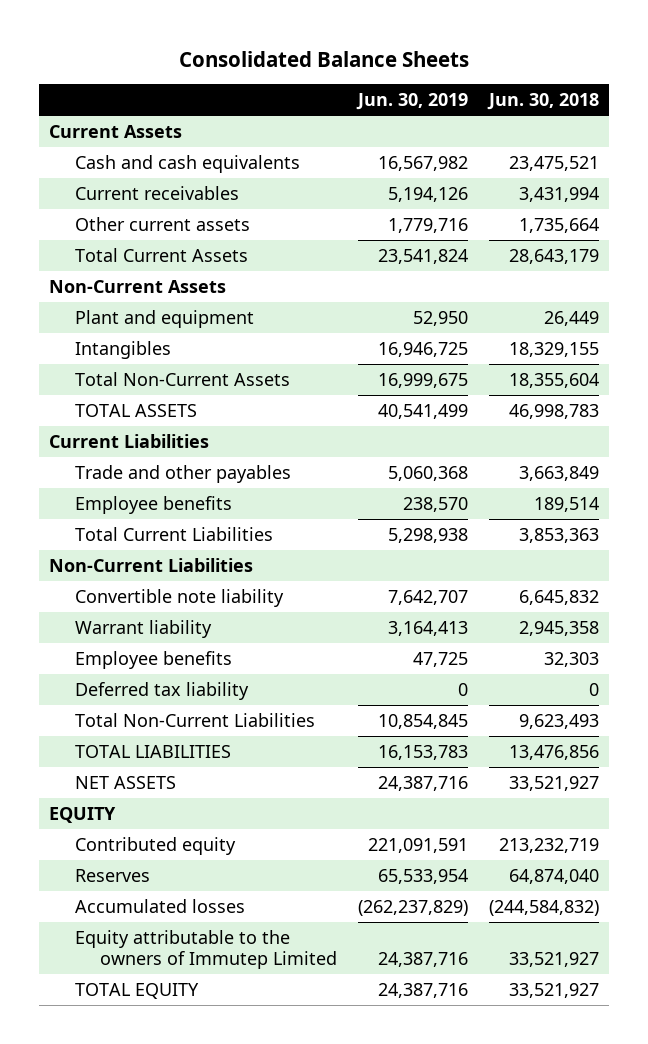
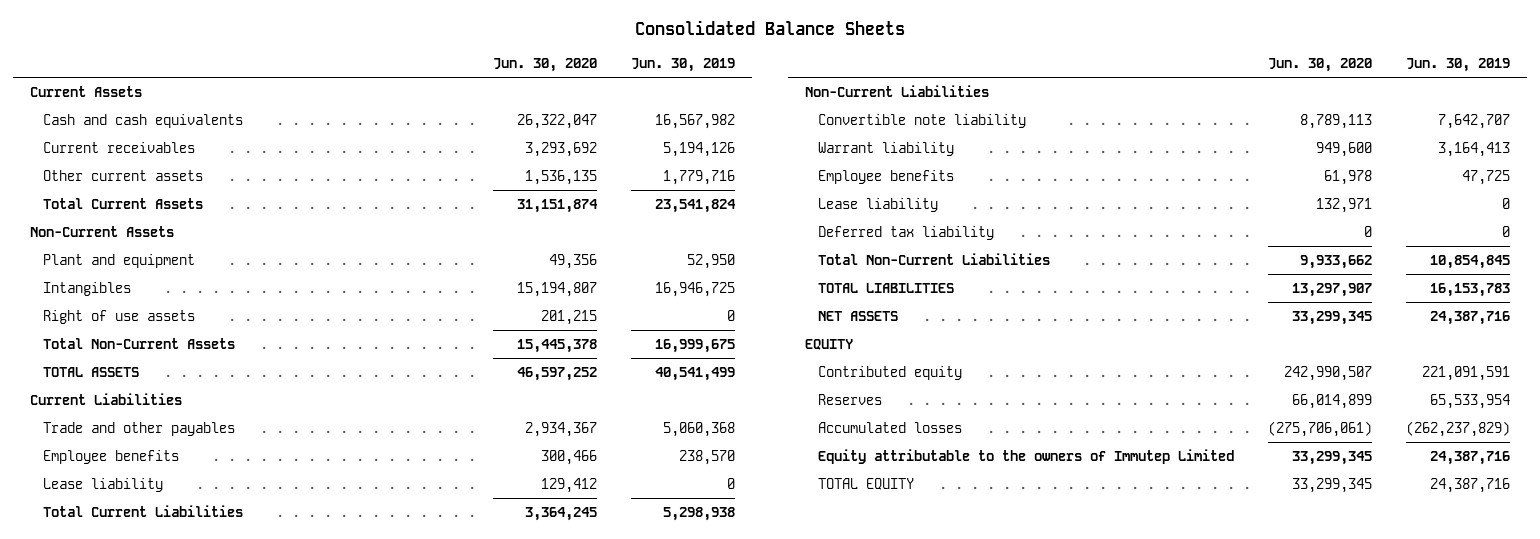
[487,93,600,111] Jun. 30, 2018 -> none
none -> [493,58,598,73] Jun. 30, 2020
none -> [43,309,196,324] Right of use assets
none -> [43,477,164,492] Lease liability
none -> [817,197,938,212] Lease liability

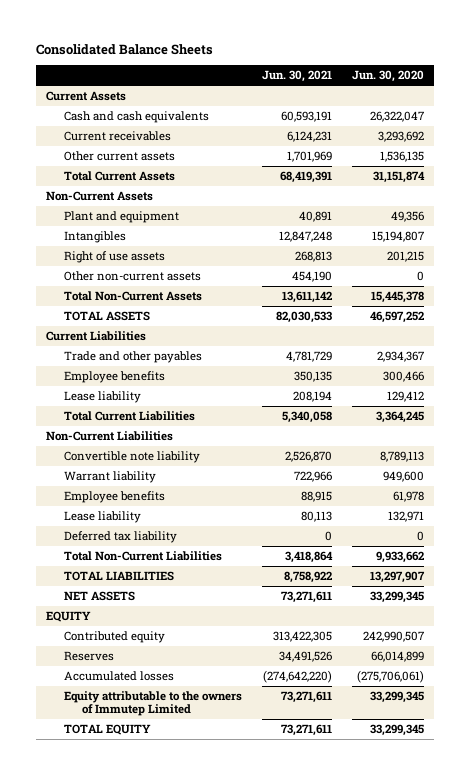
[631,58,736,73] Jun. 30, 2019 -> none
none -> [261,70,332,83] Jun. 30, 2021
none -> [63,271,201,282] Other non-current assets

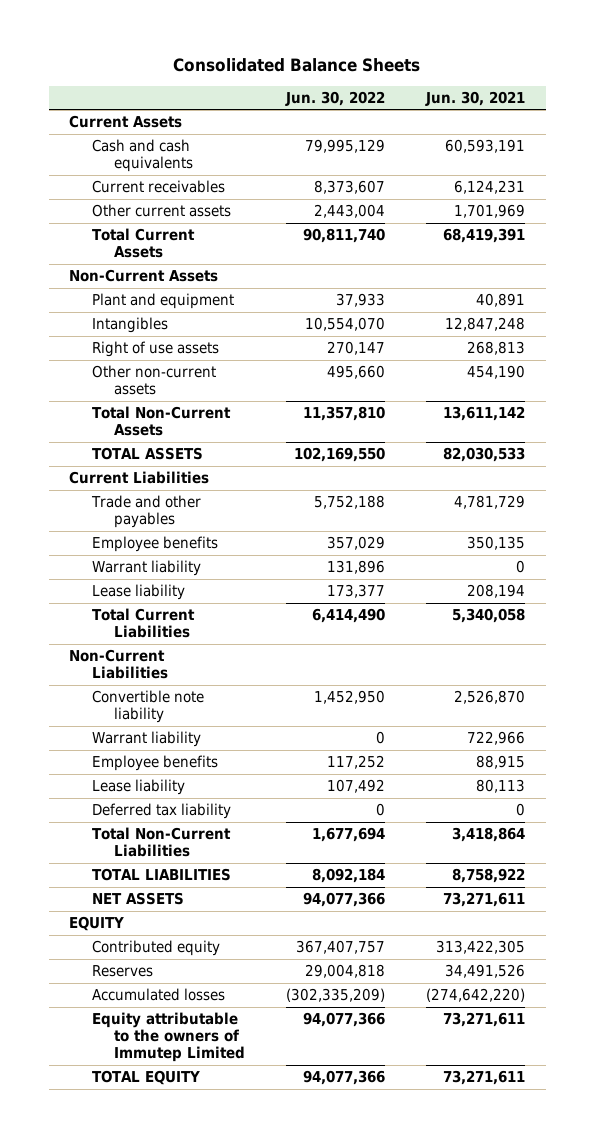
[351,70,424,83] Jun. 30, 2020 -> none
none -> [285,90,386,106] Jun. 30, 2022
none -> [91,560,201,577] Warrant liability

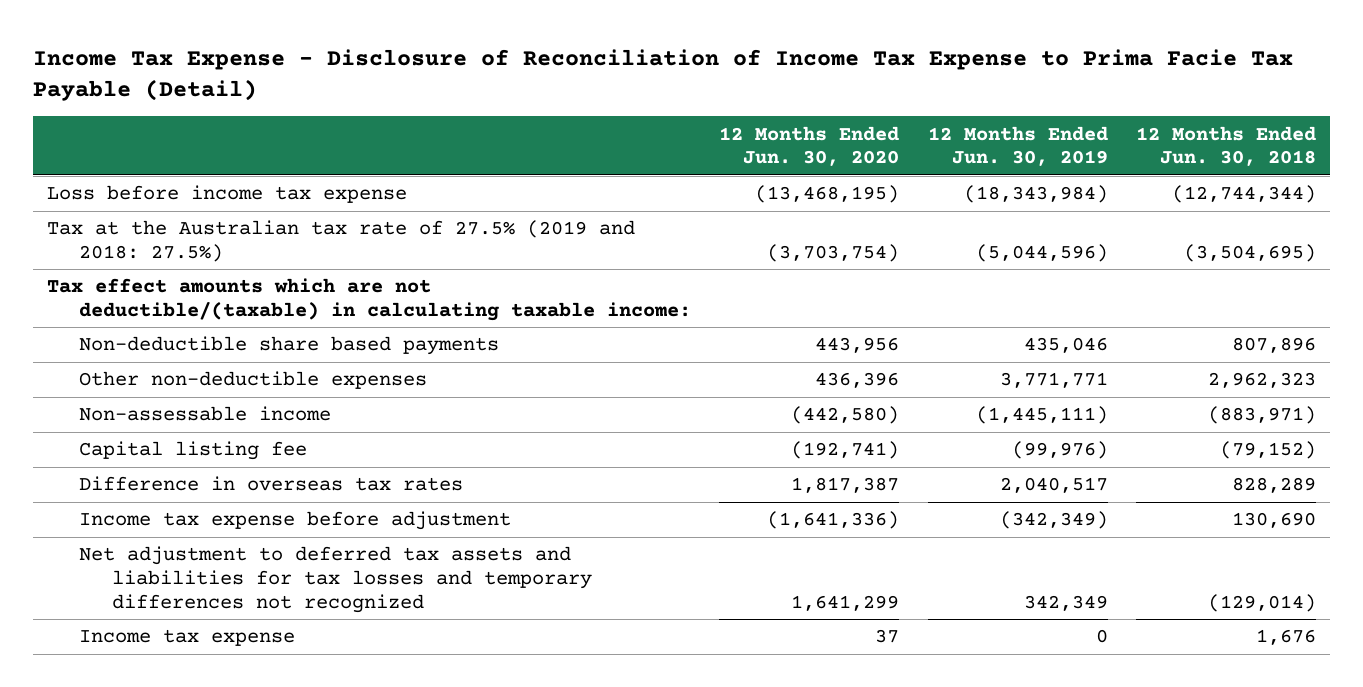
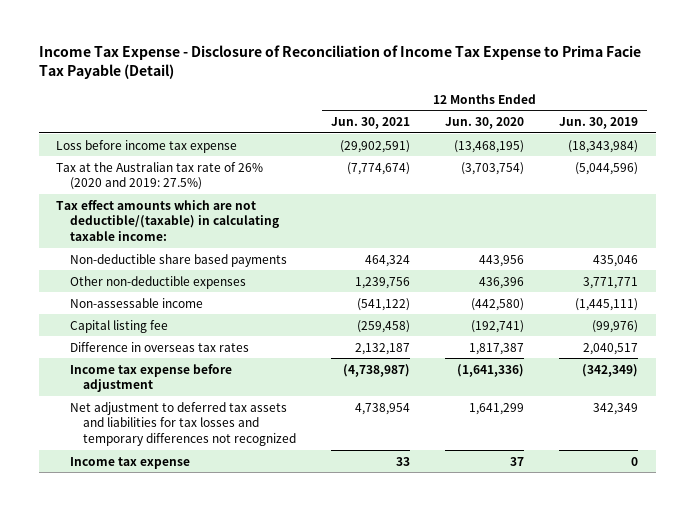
[1135,125,1316,167] 12 Months Ended Jun. 30, 2018 -> none
none -> [331,117,411,130] Jun. 30, 2021
[47,220,636,262] Tax at the Australian tax rate of 27.5% (2019 and 2018: 27.5%) -> [56,161,264,191] Tax at the Australian tax rate of 26% (2020 and 2019: 27.5%)

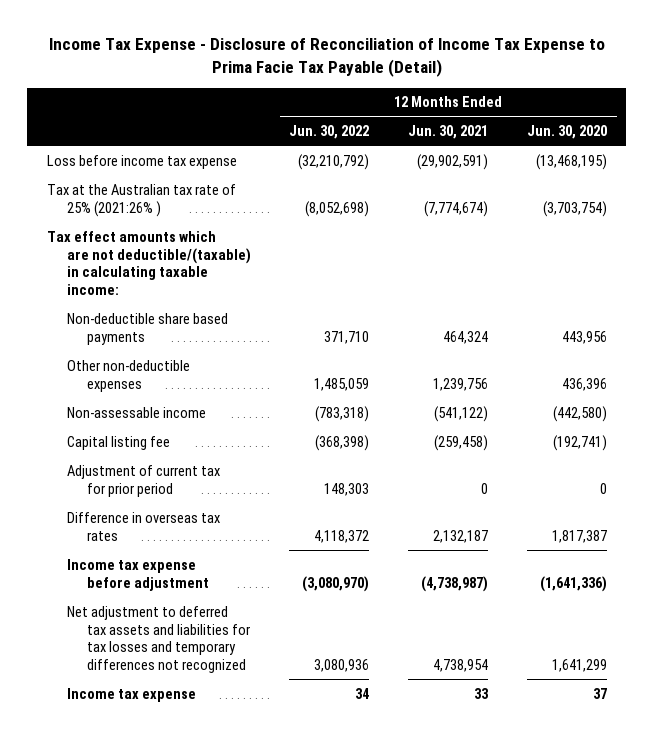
[559,117,639,130] Jun. 30, 2019 -> none
none -> [289,125,370,140] Jun. 30, 2022
[56,161,264,191] Tax at the Australian tax rate of 26% (2020 and 2019: 27.5%) -> [46,183,236,217] Tax at the Australian tax rate of 25% (2021:26% )
none -> [66,464,220,497] Adjustment of current tax for prior period

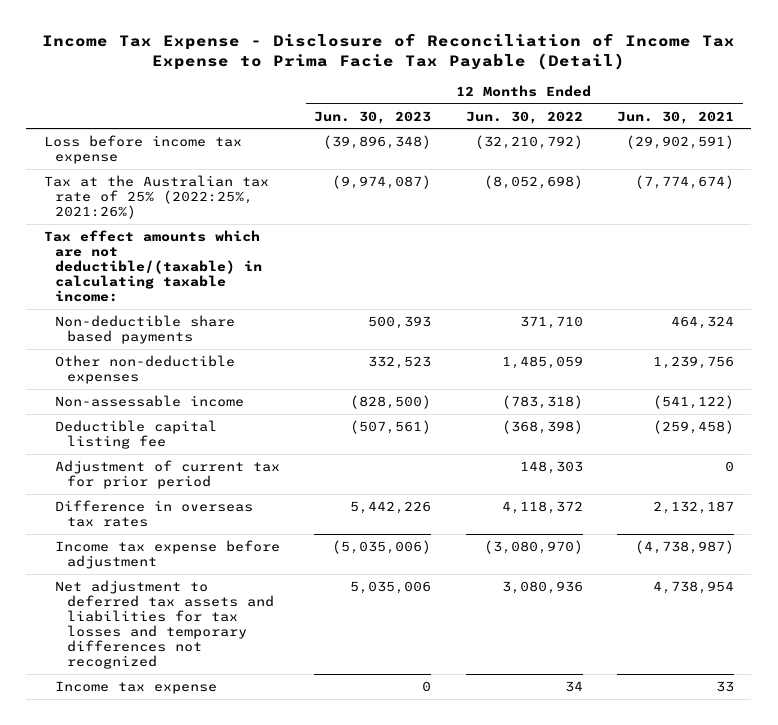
[526,125,607,140] Jun. 30, 2020 -> none
none -> [314,110,432,124] Jun. 30, 2023
[46,183,236,217] Tax at the Australian tax rate of 25% (2021:26% ) -> [43,174,269,219] Tax at the Australian tax rate of 25% (2022:25%, 2021:26%)
[66,435,170,450] Capital listing fee -> [55,419,218,449] Deductible capital listing fee

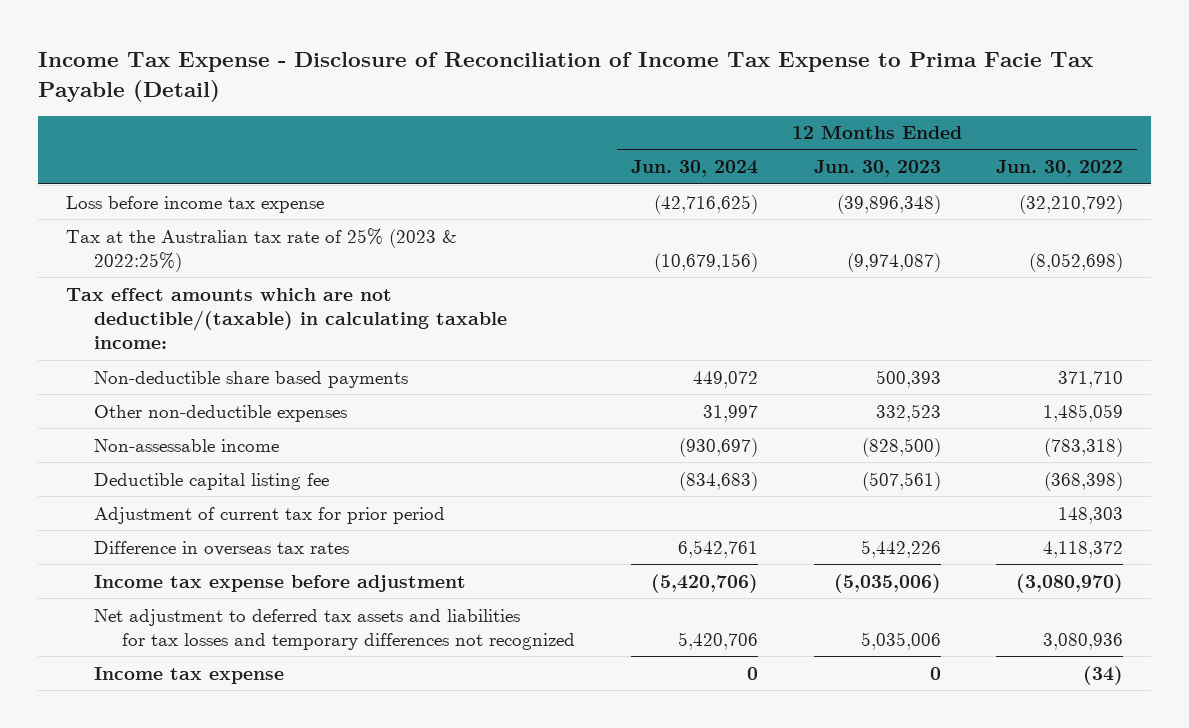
[617,110,735,124] Jun. 30, 2021 -> none
none -> [630,160,758,178] Jun. 30, 2024
[43,174,269,219] Tax at the Australian tax rate of 25% (2022:25%, 2021:26%) -> [65,227,457,272] Tax at the Australian tax rate of 25% (2023 & 2022:25%)
[564,680,583,692] 34 -> [1083,665,1124,685] (34)

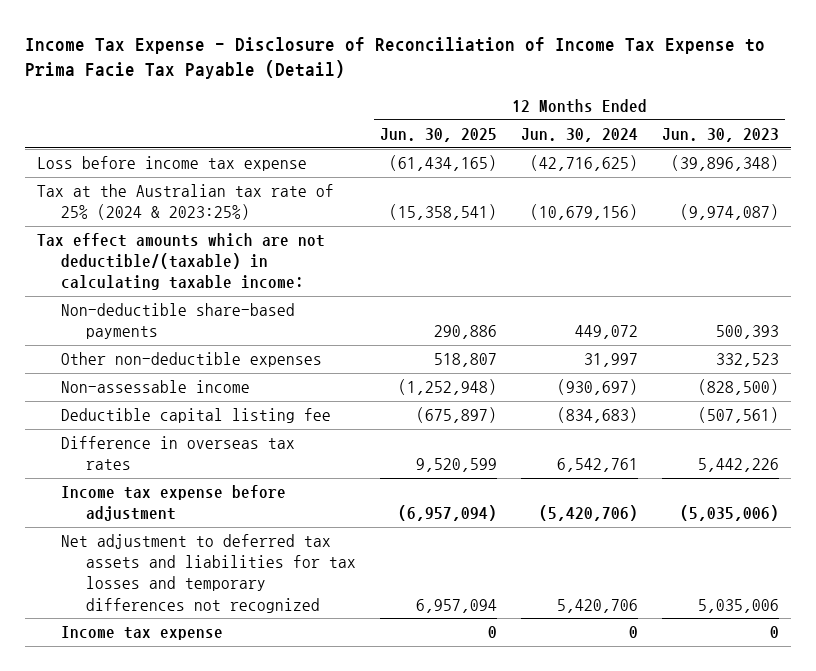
[996,160,1124,178] Jun. 30, 2022 -> none
none -> [379,128,497,143] Jun. 30, 2025
[65,227,457,272] Tax at the Australian tax rate of 25% (2023 & 2022:25%) -> [36,184,334,221] Tax at the Australian tax rate of 25% (2024 & 2023:25%)
[94,370,409,388] Non-deductible share based payments -> [61,303,296,340] Non-deductible share-based payments
[94,506,446,524] Adjustment of current tax for prior period -> none

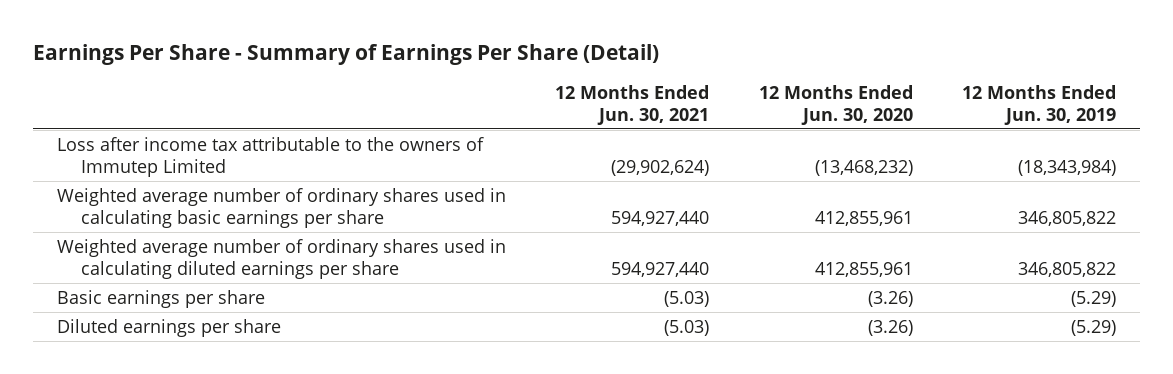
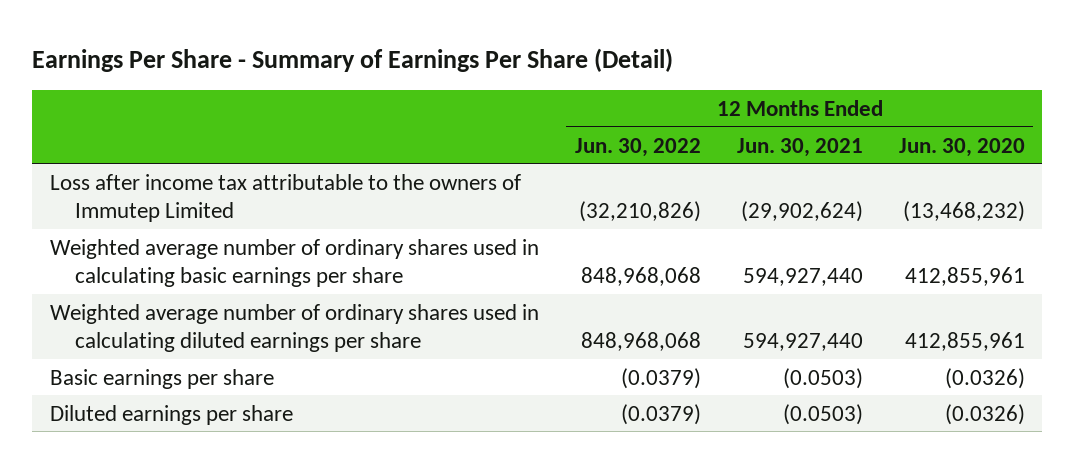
[961,84,1116,125] 12 Months Ended Jun. 30, 2019 -> none
none -> [574,137,701,157] Jun. 30, 2022
[664,290,710,307] (5.03) -> [782,367,863,389] (0.0503)
[867,290,913,307] (3.26) -> [944,367,1025,389] (0.0326)
[664,319,710,336] (5.03) -> [782,403,863,425] (0.0503)
[867,319,913,336] (3.26) -> [944,403,1025,425] (0.0326)

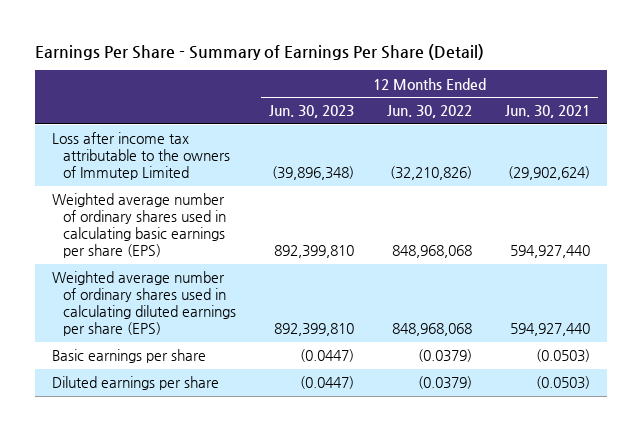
[898,137,1025,157] Jun. 30, 2020 -> none
none -> [269,105,355,119] Jun. 30, 2023
[50,238,540,287] Weighted average number of ordinary shares used in calculating basic earnings per share -> [51,193,227,259] Weighted average number of ordinary shares used in calculating basic earnings per share (EPS)
[50,303,540,352] Weighted average number of ordinary shares used in calculating diluted earnings per share -> [51,271,237,337] Weighted average number of ordinary shares used in calculating diluted earnings per share (EPS)

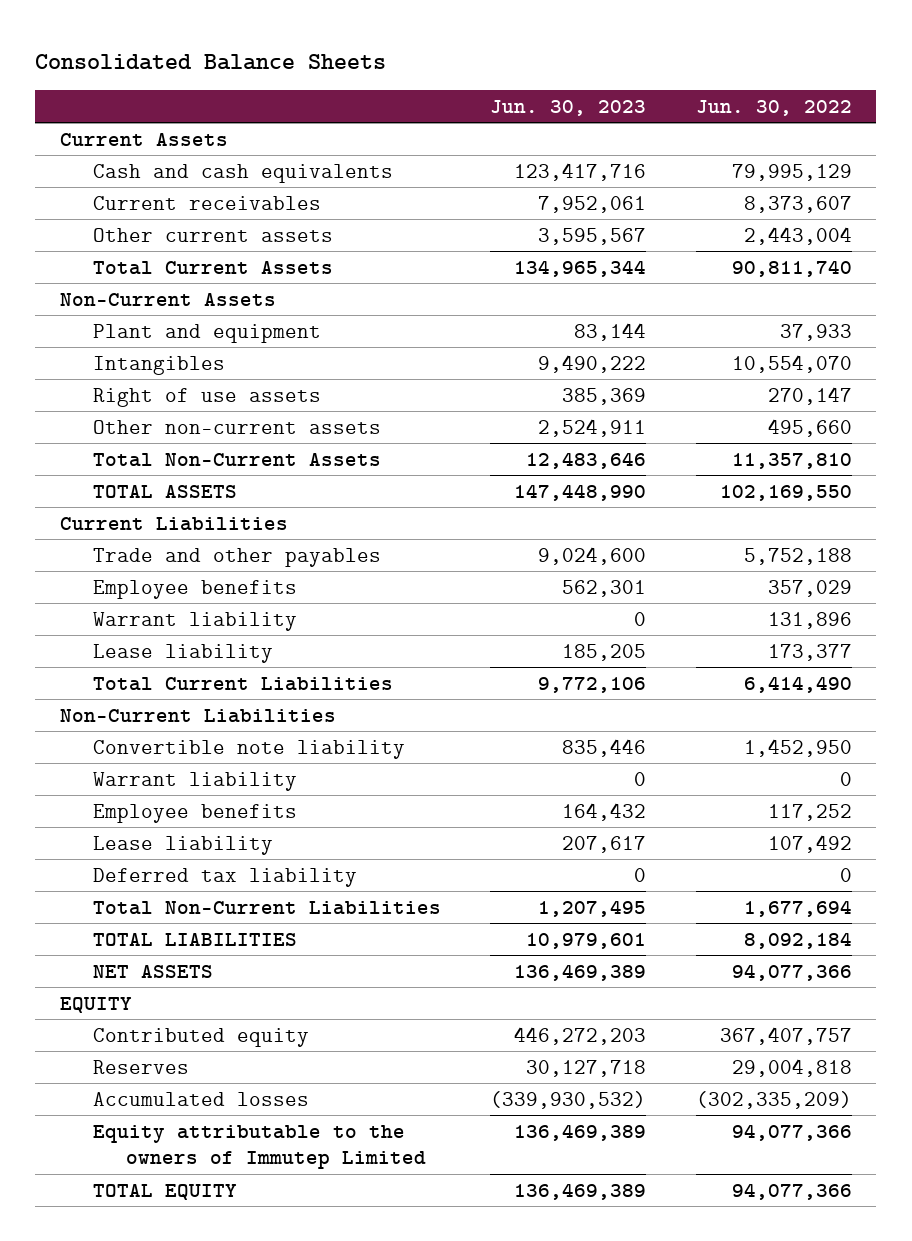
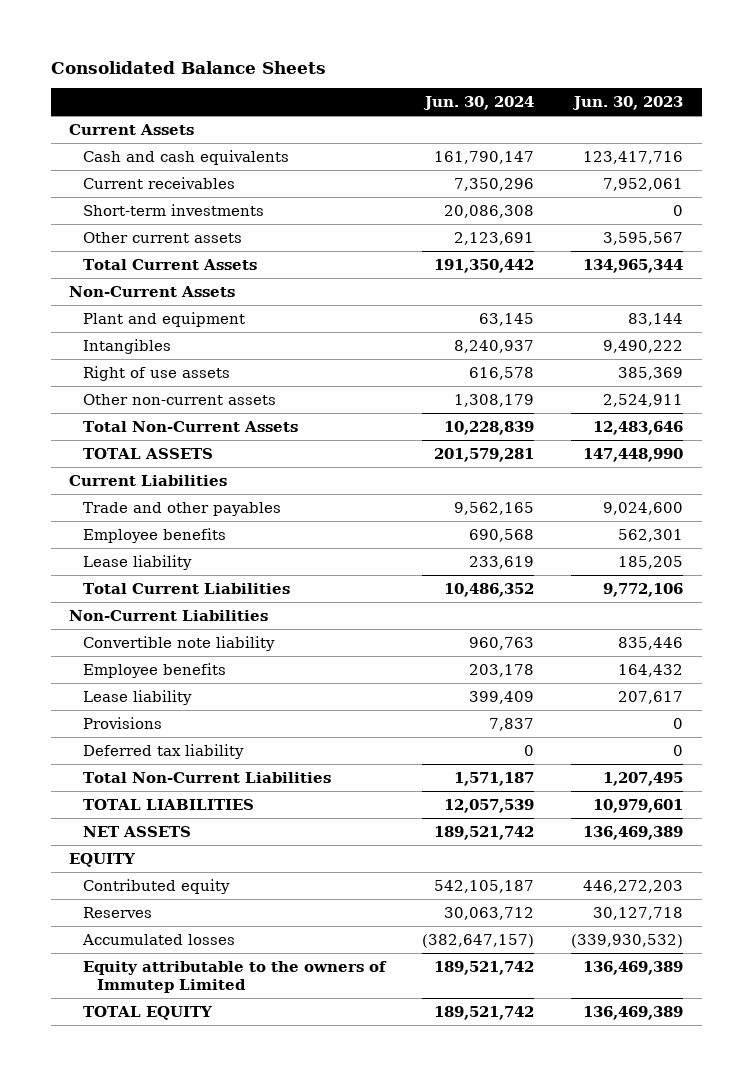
[695,99,852,116] Jun. 30, 2022 -> none
none -> [423,96,535,111] Jun. 30, 2024
none -> [83,203,265,216] Short-term investments
[93,611,298,631] Warrant liability -> none
[93,771,298,791] Warrant liability -> none
none -> [83,716,163,729] Provisions

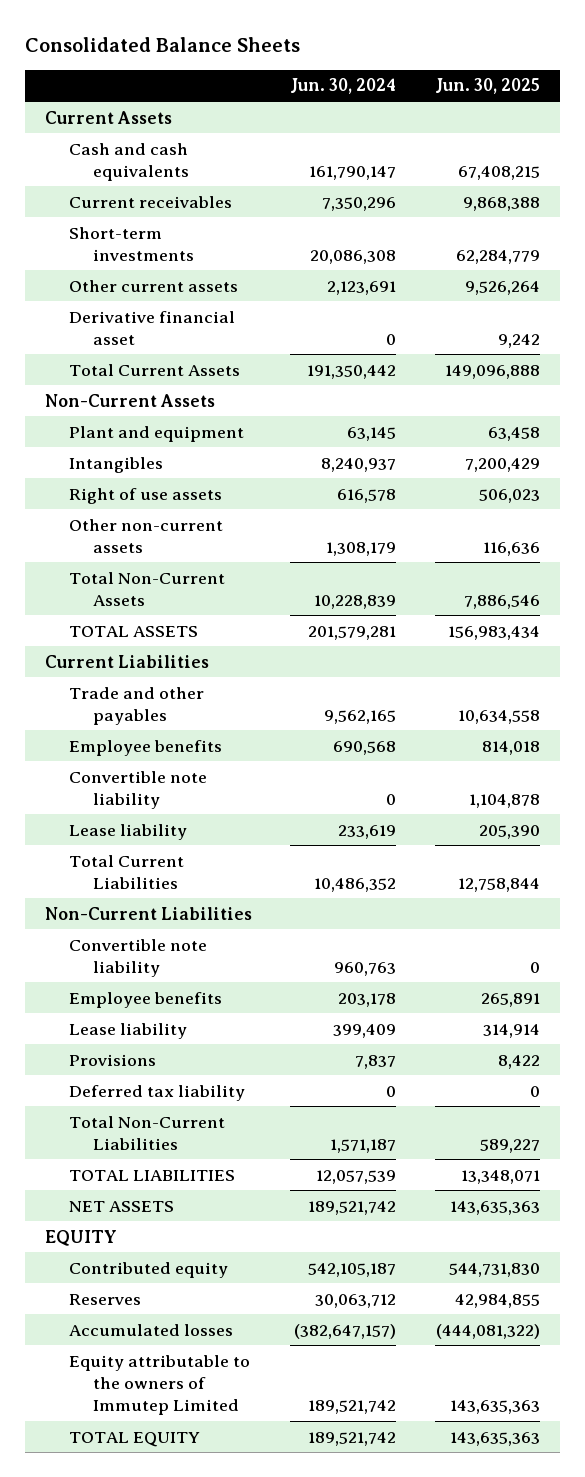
[572,96,684,111] Jun. 30, 2023 -> none
none -> [435,78,541,95] Jun. 30, 2025
none -> [68,310,235,345] Derivative financial asset
none -> [68,770,207,809] Convertible note liability

